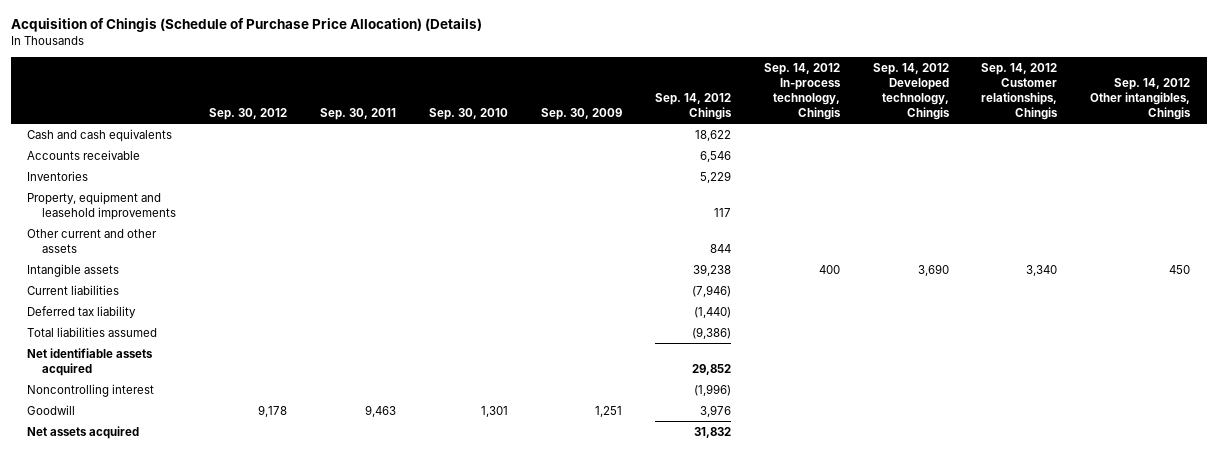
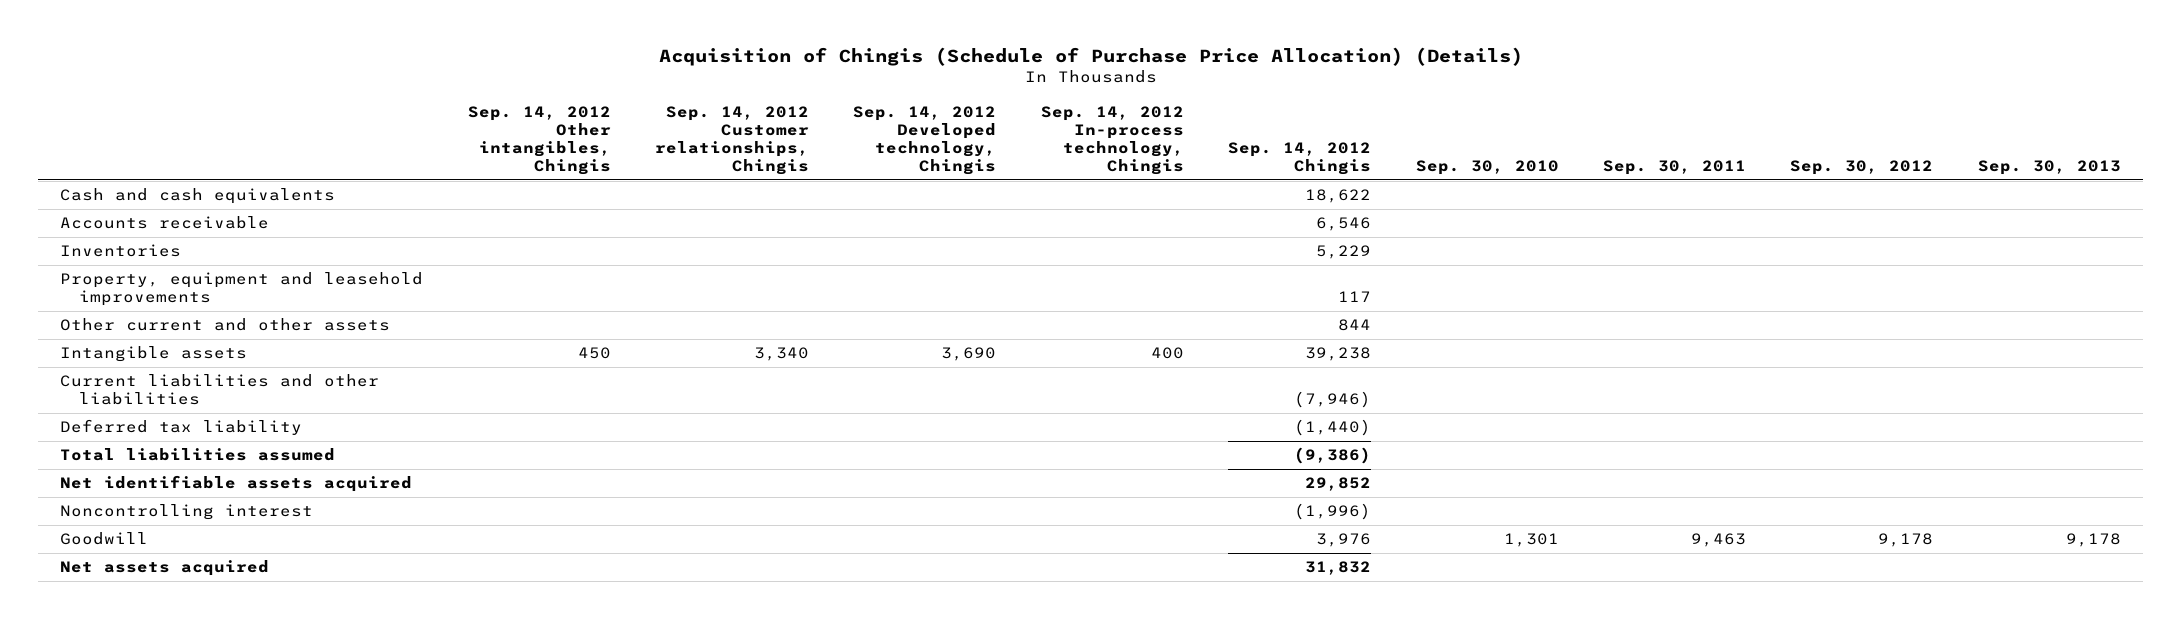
[540,108,622,121] Sep. 30, 2009 -> none
none -> [1977,159,2121,175] Sep. 30, 2013
[27,284,120,295] Current liabilities -> [60,374,380,406] Current liabilities and other liabilities

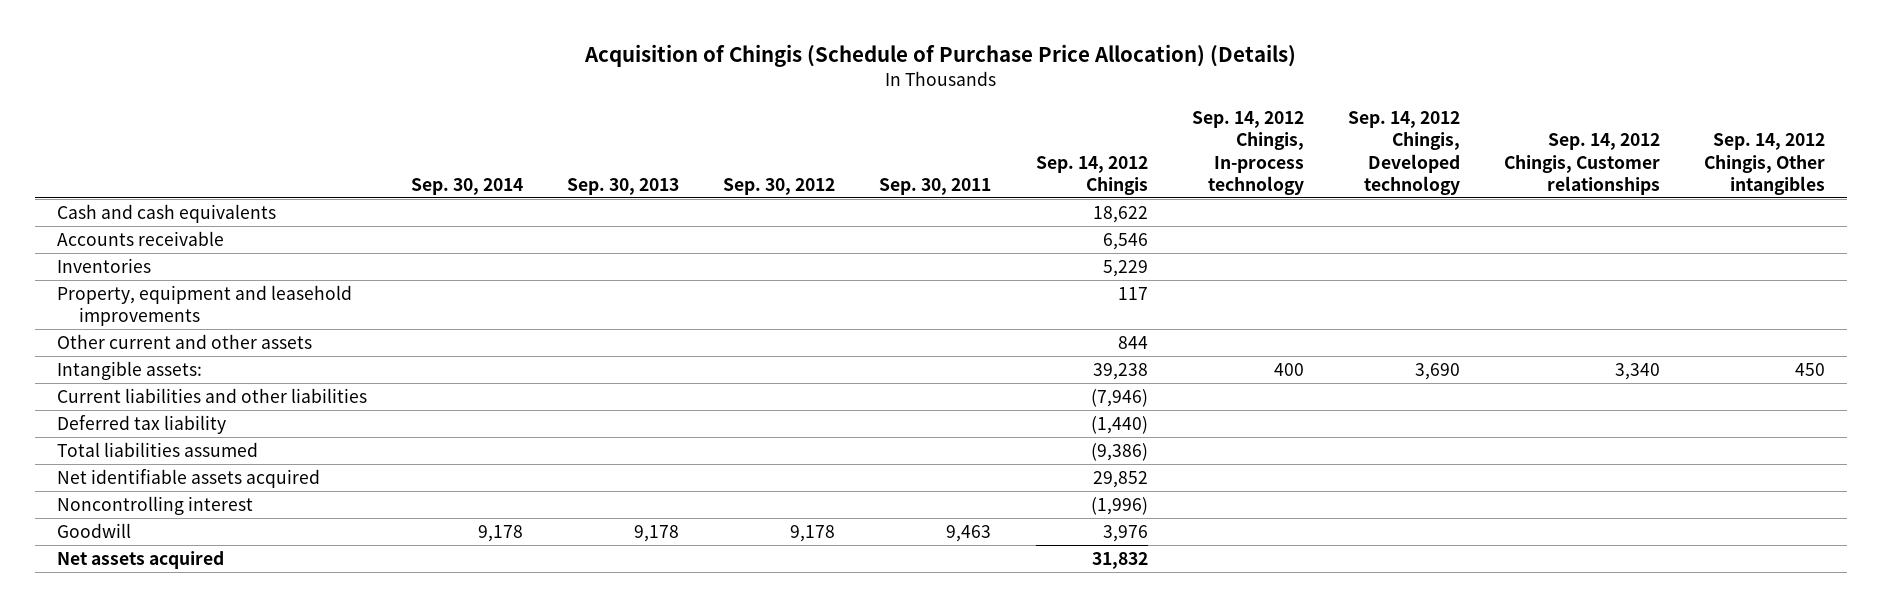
[467,105,611,175] Sep. 14, 2012 Other intangibles, Chingis -> none
[655,105,810,175] Sep. 14, 2012 Customer relationships, Chingis -> none
[853,105,997,175] Sep. 14, 2012 Developed technology, Chingis -> none
[1040,105,1184,175] Sep. 14, 2012 In-process technology, Chingis -> none
[1415,159,1559,175] Sep. 30, 2010 -> none
none -> [410,177,523,195] Sep. 30, 2014
none -> [1191,110,1304,195] Sep. 14, 2012 Chingis, In-process technology
none -> [1347,110,1460,195] Sep. 14, 2012 Chingis, Developed technology
none -> [1504,133,1661,195] Sep. 14, 2012 Chingis, Customer relationships
none -> [1704,133,1826,195] Sep. 14, 2012 Chingis, Other intangibles
[60,346,248,363] Intangible assets -> [56,360,202,380] Intangible assets:

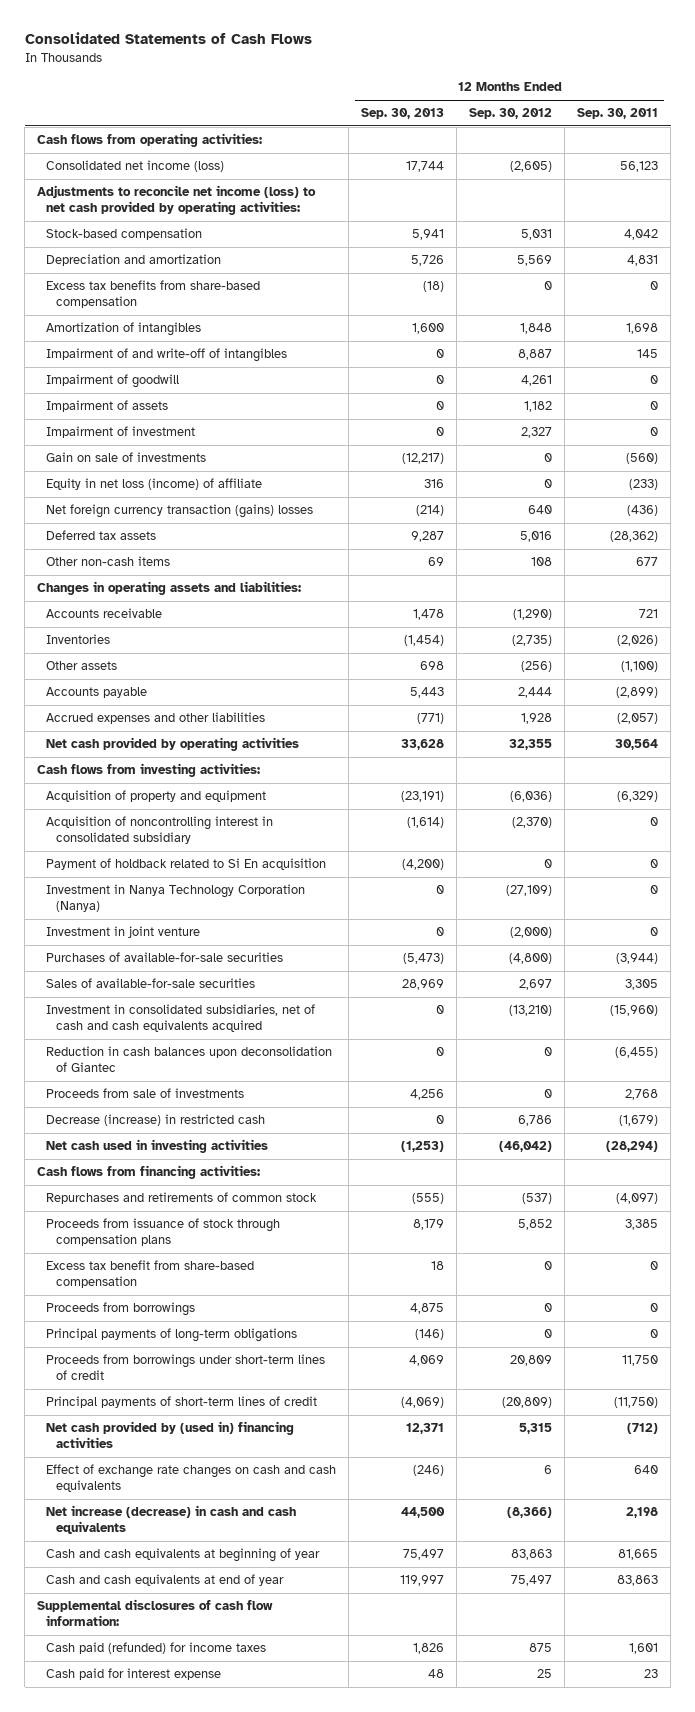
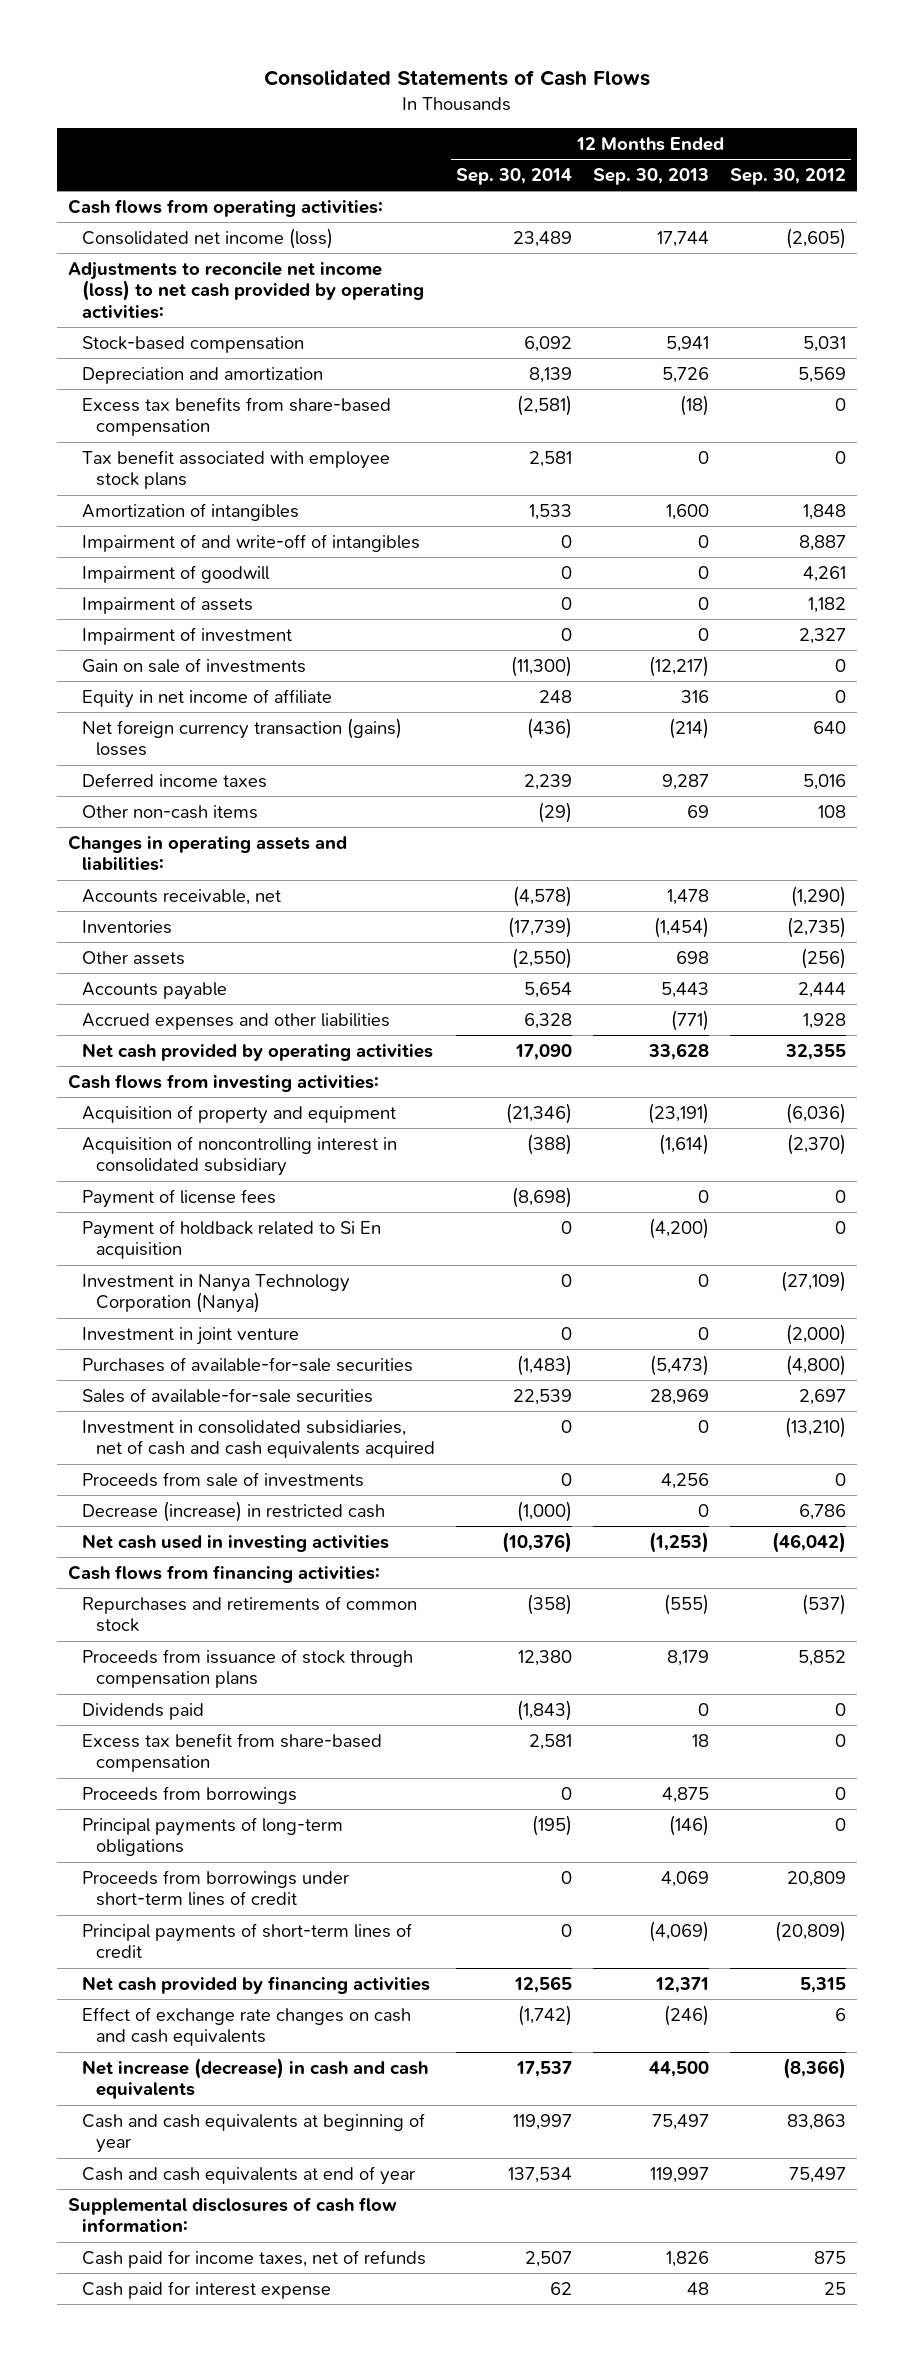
[577,108,659,120] Sep. 30, 2011 -> none
none -> [456,168,573,186] Sep. 30, 2014
none -> [81,449,390,490] Tax benefit associated with employee stock plans
[46,478,263,491] Equity in net loss (income) of affiliate -> [81,688,332,708] Equity in net income of affiliate
[46,530,157,541] Deferred tax assets -> [81,772,267,788] Deferred income taxes
[46,608,163,619] Accounts receivable -> [81,888,281,905] Accounts receivable, net
none -> [81,1188,276,1208] Payment of license fees
[46,1046,333,1073] Reduction in cash balances upon deconsolidation of Giantec -> none
none -> [81,1702,204,1720] Dividends paid
[46,1421,295,1449] Net cash provided by (used in) financing activities -> [81,1975,430,1994] Net cash provided by financing activities
[46,1642,267,1655] Cash paid (refunded) for income taxes -> [81,2249,426,2268] Cash paid for income taxes, net of refunds

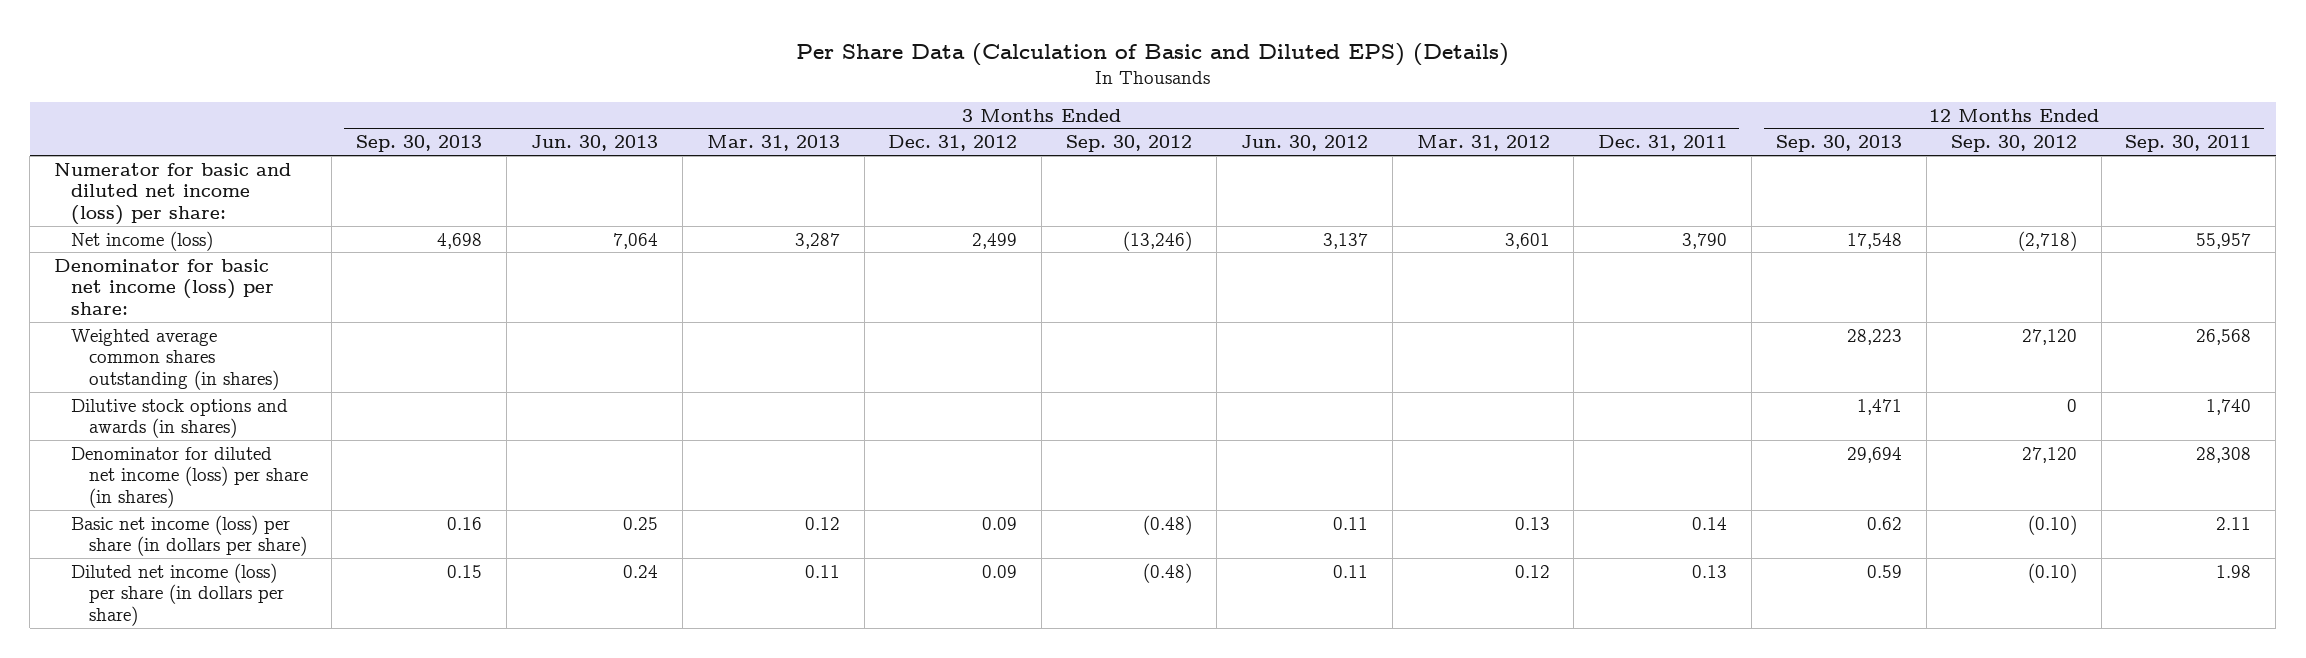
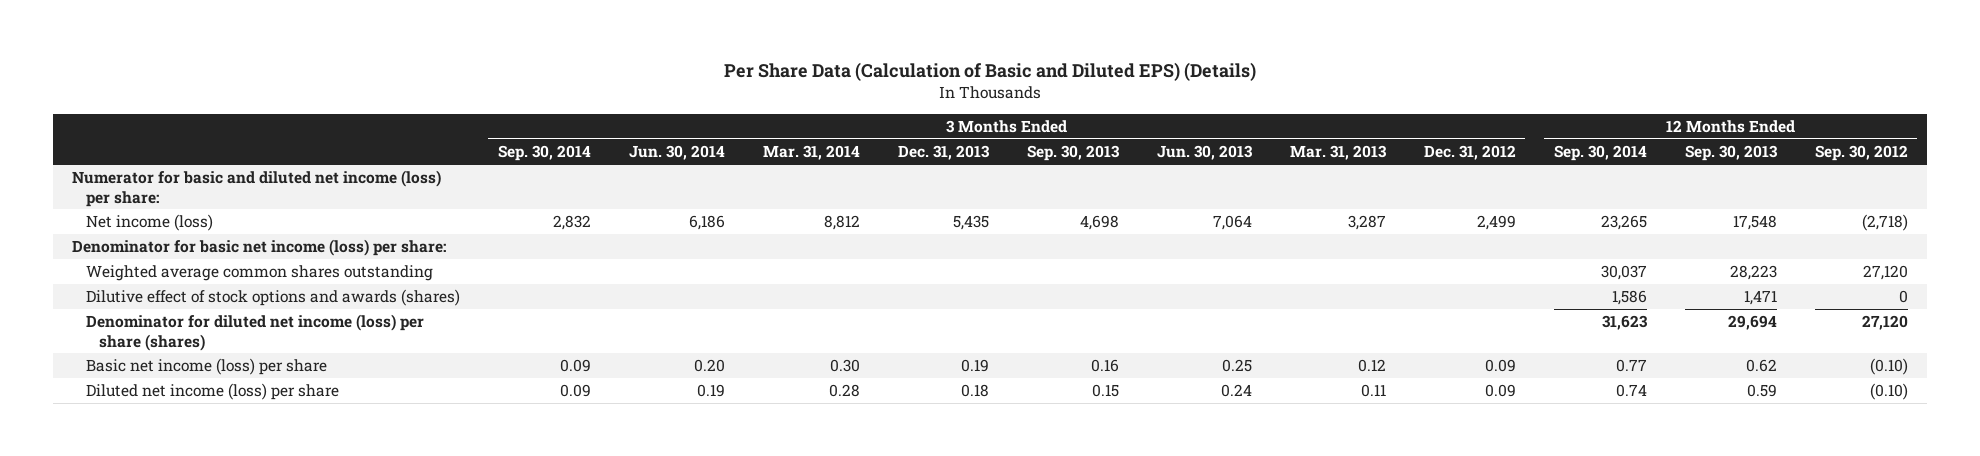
[1066,135,1193,153] Sep. 30, 2012 -> none
[1240,135,1368,152] Jun. 30, 2012 -> none
[1416,135,1550,152] Mar. 31, 2012 -> none
[1598,135,1728,152] Dec. 31, 2011 -> none
[2125,135,2252,153] Sep. 30, 2011 -> none
none -> [497,145,591,162] Sep. 30, 2014
none -> [628,145,725,161] Jun. 30, 2014
none -> [762,145,860,161] Mar. 31, 2014
none -> [897,145,990,161] Dec. 31, 2013
none -> [1553,145,1647,162] Sep. 30, 2014
[71,328,279,390] Weighted average common shares outstanding (in shares) -> [85,265,433,282] Weighted average common shares outstanding
[71,398,289,439] Dilutive stock options and awards (in shares) -> [85,289,460,307] Dilutive effect of stock options and awards (shares)
[71,446,308,508] Denominator for diluted net income (loss) per share (in shares) -> [85,314,424,351] Denominator for diluted net income (loss) per share (shares)
[71,514,307,557] Basic net income (loss) per share (in dollars per share) -> [85,358,327,376] Basic net income (loss) per share
[71,562,284,626] Diluted net income (loss) per share (in dollars per share) -> [85,383,339,401] Diluted net income (loss) per share

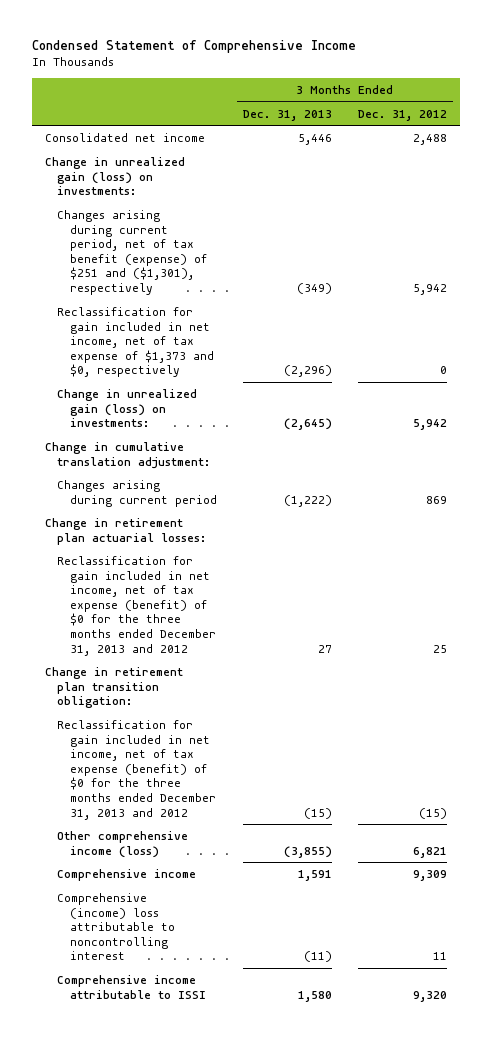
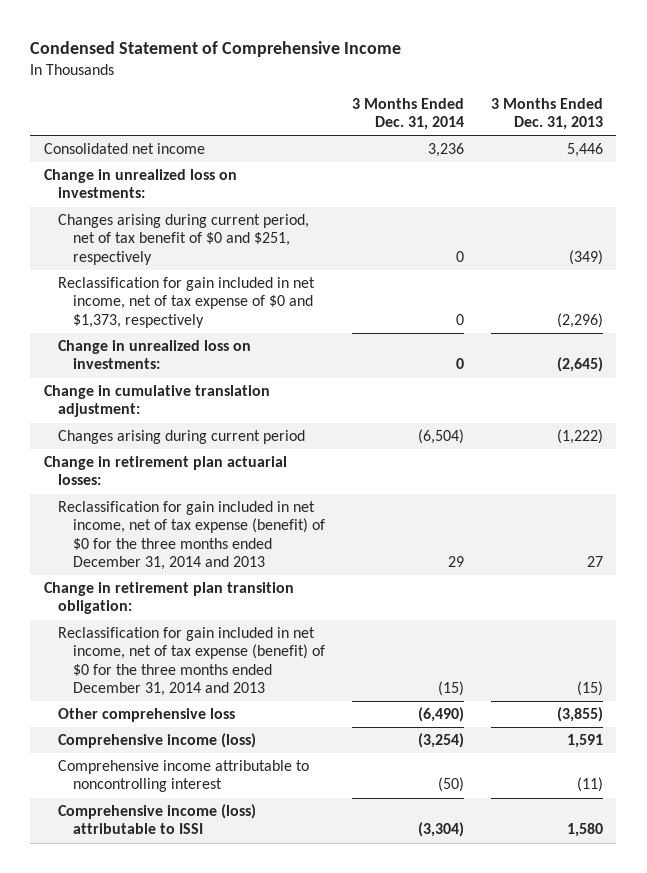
[357,109,447,121] Dec. 31, 2012 -> none
none -> [351,97,464,130] 3 Months Ended Dec. 31, 2014
[44,156,185,196] Change in unrealized gain (loss) on investments: -> [43,169,237,199] Change in unrealized loss on investments:
[57,209,208,296] Changes arising during current period, net of tax benefit (expense) of $251 and ($1,301), respectively -> [58,214,310,265] Changes arising during current period, net of tax benefit of $0 and $251, respectively
[57,306,215,378] Reclassification for gain included in net income, net of tax expense of $1,373 and $0, respectively -> [58,277,316,328] Reclassification for gain included in net income, net of tax expense of $0 and $1,373, respectively
[57,388,198,428] Change in unrealized gain (loss) on investments: -> [58,340,252,370] Change in unrealized loss on investments:
[57,555,217,656] Reclassification for gain included in net income, net of tax expense (benefit) of $0 for the three months ended December 31, 2013 and 2012 -> [58,501,325,570] Reclassification for gain included in net income, net of tax expense (benefit) of $0 for the three months ended December 31, 2014 and 2013
[57,719,217,820] Reclassification for gain included in net income, net of tax expense (benefit) of $0 for the three months ended December 31, 2013 and 2012 -> [58,627,325,696] Reclassification for gain included in net income, net of tax expense (benefit) of $0 for the three months ended December 31, 2014 and 2013
[57,830,189,858] Other comprehensive income (loss) -> [58,708,236,723] Other comprehensive loss
[57,868,197,881] Comprehensive income -> [58,733,257,749] Comprehensive income (loss)
[57,892,176,961] Comprehensive (income) loss attributable to noncontrolling interest -> [58,760,310,793] Comprehensive income attributable to noncontrolling interest
[57,974,207,999] Comprehensive income attributable to ISSI -> [58,804,257,835] Comprehensive income (loss) attributable to ISSI

